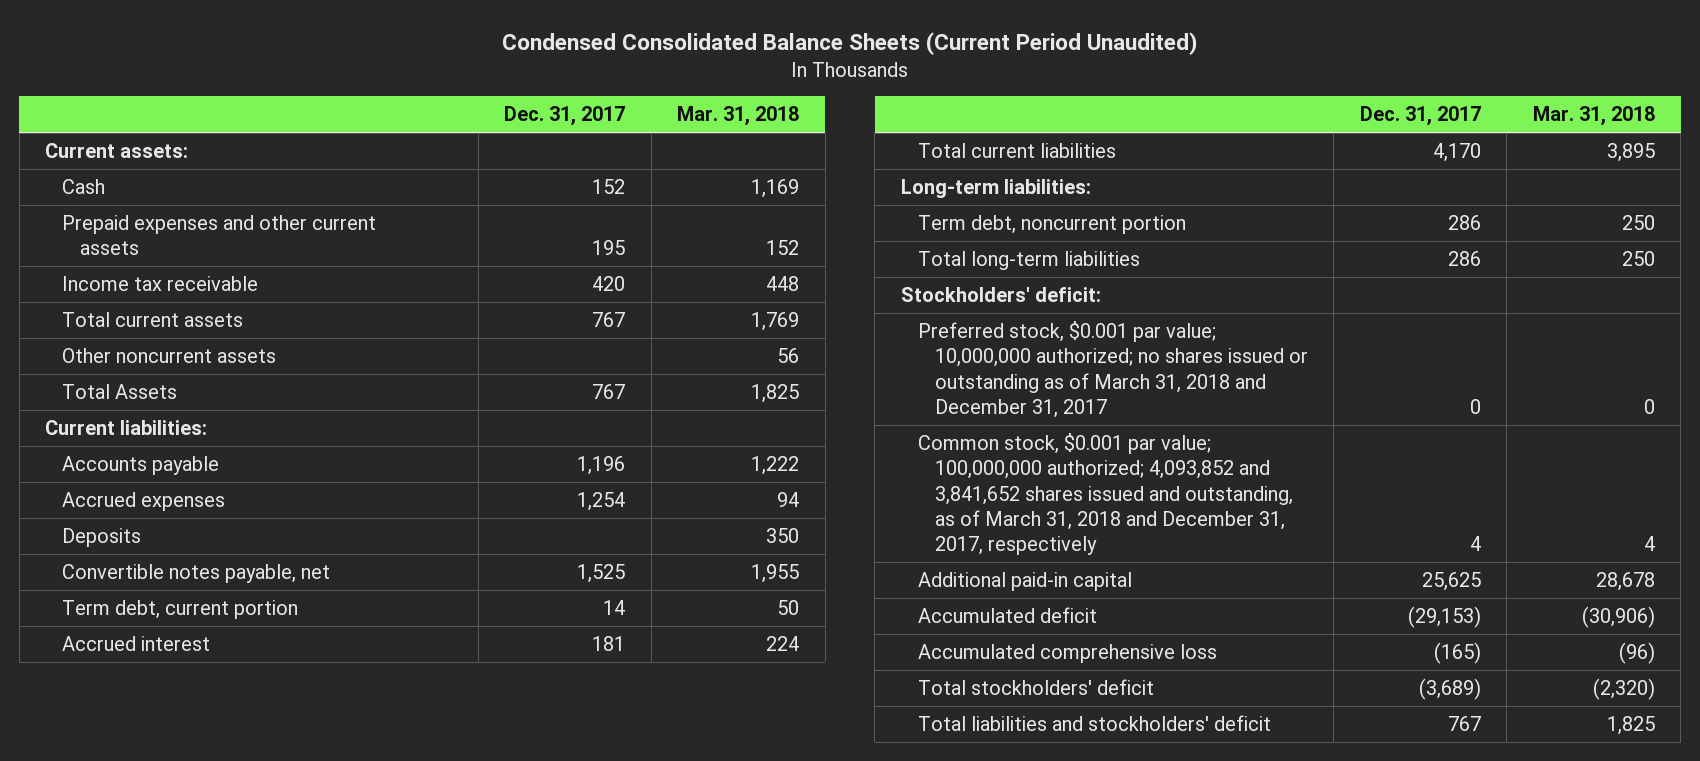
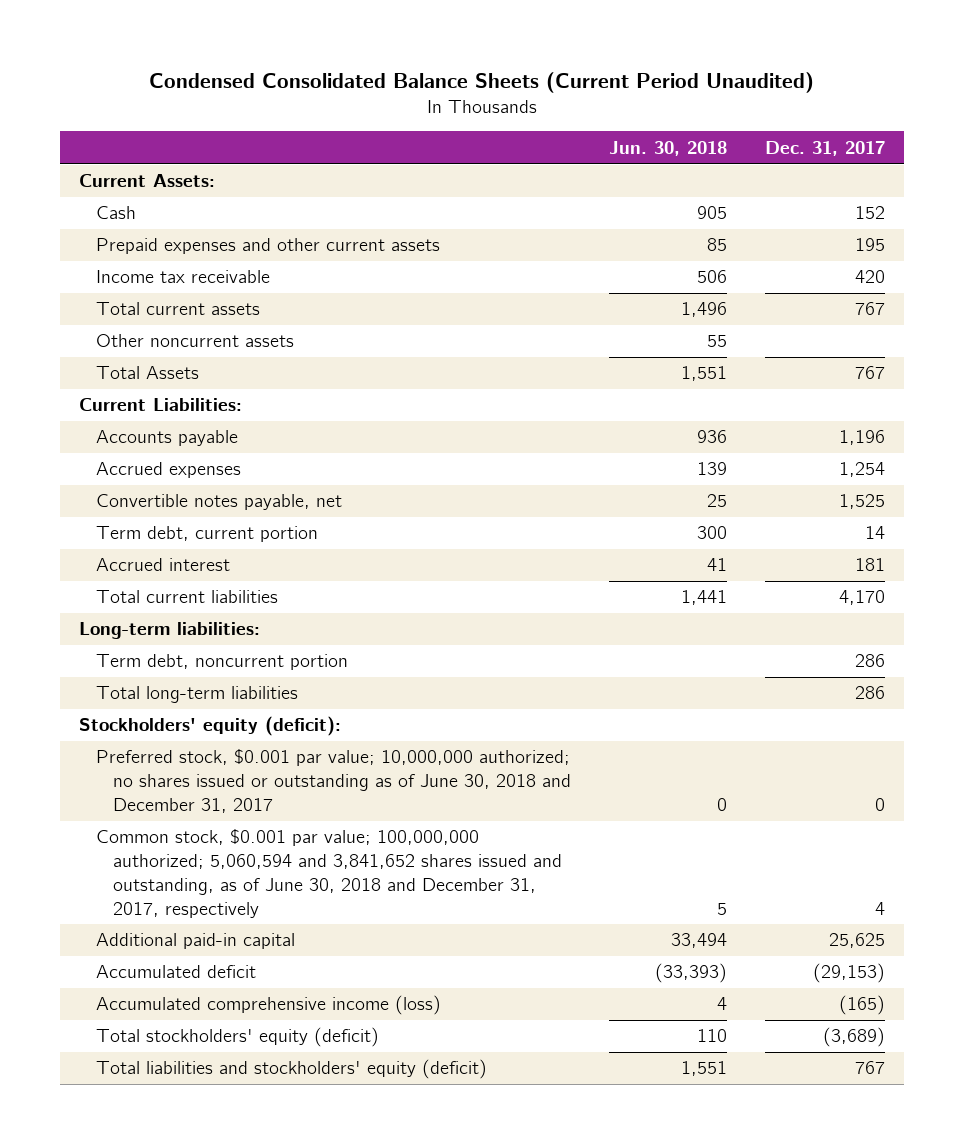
[677,106,800,127] Mar. 31, 2018 -> none
none -> [609,140,728,156] Jun. 30, 2018
[45,143,189,159] Current assets: -> [79,174,216,188] Current Assets:
[45,420,208,436] Current liabilities: -> [79,398,243,412] Current Liabilities:
[62,528,142,548] Deposits -> none
[900,287,1101,303] Stockholders' deficit: -> [79,716,342,737] Stockholders' equity (deficit):
[917,321,1309,418] Preferred stock, $0.001 par value; 10,000,000 authorized; no shares issued or outstanding as of March 31, 2018 and December 31, 2017 -> [96,749,572,813] Preferred stock, $0.001 par value; 10,000,000 authorized; no shares issued or outstanding as of June 30, 2018 and December 31, 2017
[917,433,1294,556] Common stock, $0.001 par value; 100,000,000 authorized; 4,093,852 and 3,841,652 shares issued and outstanding, as of March 31, 2018 and December 31, 2017, respectively -> [96,829,563,918] Common stock, $0.001 par value; 100,000,000 authorized; 5,060,594 and 3,841,652 shares issued and outstanding, as of June 30, 2018 and December 31, 2017, respectively
[917,644,1217,664] Accumulated comprehensive loss -> [96,995,442,1016] Accumulated comprehensive income (loss)
[917,679,1154,696] Total stockholders' deficit -> [96,1027,380,1048] Total stockholders' equity (deficit)
[917,715,1271,732] Total liabilities and stockholders' deficit -> [96,1059,488,1080] Total liabilities and stockholders' equity (deficit)

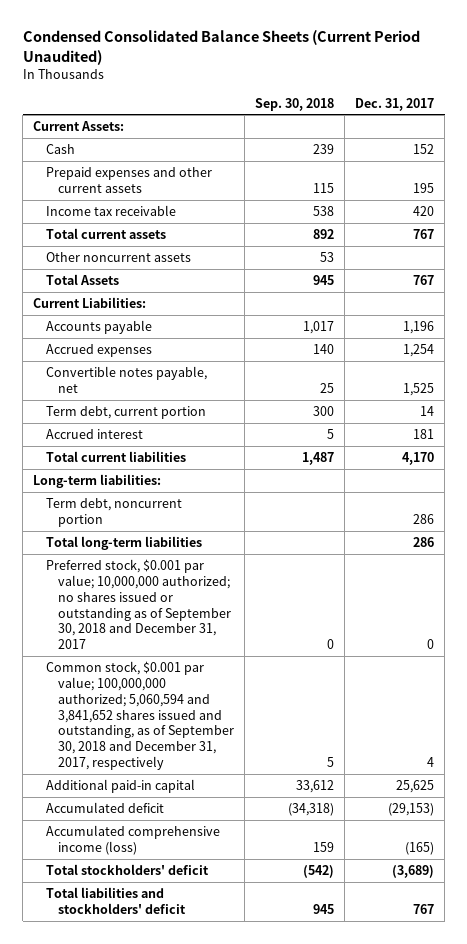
[609,140,728,156] Jun. 30, 2018 -> none
none -> [255,97,335,111] Sep. 30, 2018
[79,716,342,737] Stockholders' equity (deficit): -> none
[96,749,572,813] Preferred stock, $0.001 par value; 10,000,000 authorized; no shares issued or outstanding as of June 30, 2018 and December 31, 2017 -> [45,559,232,650] Preferred stock, $0.001 par value; 10,000,000 authorized; no shares issued or outstanding as of September 30, 2018 and December 31, 2017
[96,829,563,918] Common stock, $0.001 par value; 100,000,000 authorized; 5,060,594 and 3,841,652 shares issued and outstanding, as of June 30, 2018 and December 31, 2017, respectively -> [45,661,235,771] Common stock, $0.001 par value; 100,000,000 authorized; 5,060,594 and 3,841,652 shares issued and outstanding, as of September 30, 2018 and December 31, 2017, respectively
[96,1027,380,1048] Total stockholders' equity (deficit) -> [45,864,209,876] Total stockholders' deficit
[96,1059,488,1080] Total liabilities and stockholders' equity (deficit) -> [45,887,187,914] Total liabilities and stockholders' deficit

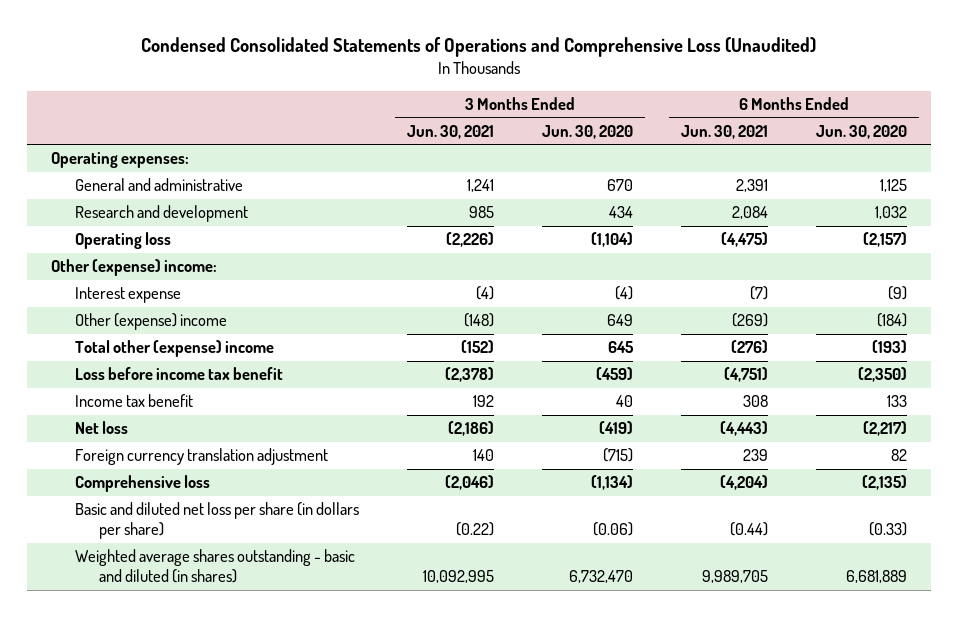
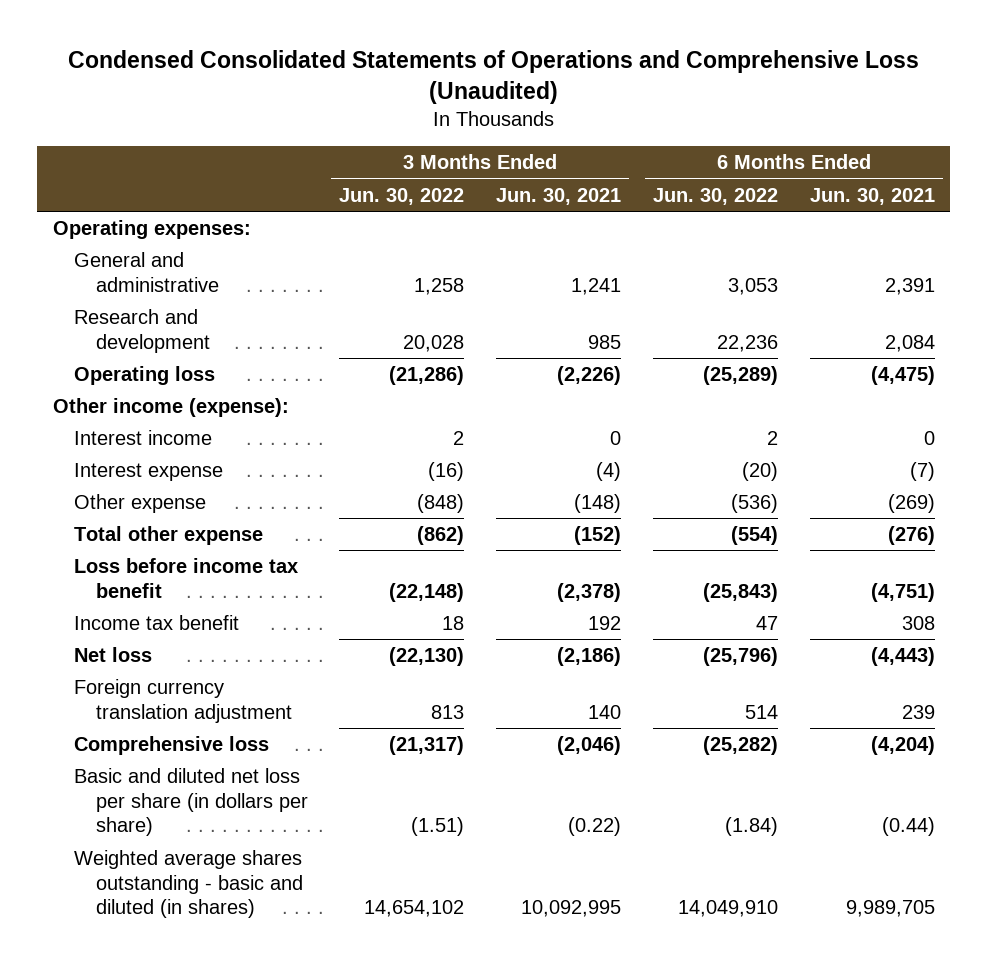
[542,124,634,139] Jun. 30, 2020 -> none
[816,124,908,139] Jun. 30, 2020 -> none
none -> [339,187,465,205] Jun. 30, 2022
none -> [652,187,778,205] Jun. 30, 2022
[51,259,218,277] Other (expense) income: -> [53,398,290,418] Other income (expense):
none -> [74,430,213,446] Interest income
[75,313,228,331] Other (expense) income -> [74,494,207,514] Other expense
[75,340,275,358] Total other (expense) income -> [74,526,264,546] Total other expense

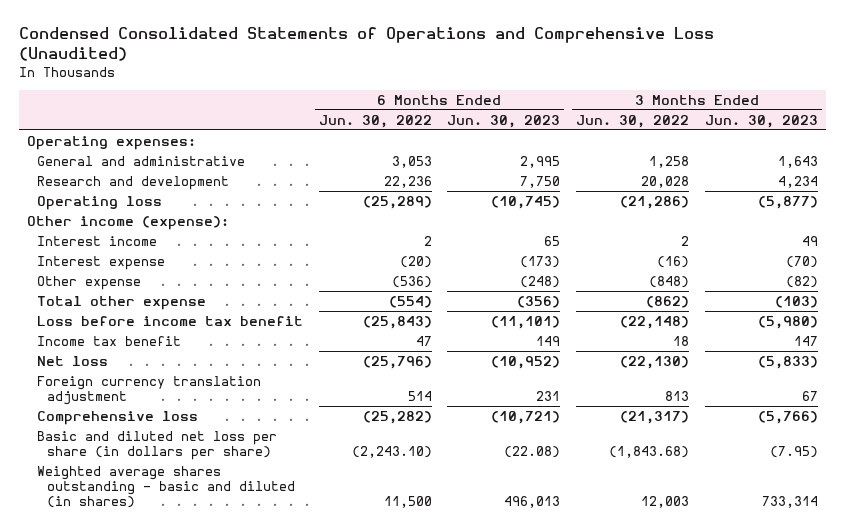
[496,187,622,205] Jun. 30, 2021 -> none
[809,187,935,205] Jun. 30, 2021 -> none
none -> [447,114,561,128] Jun. 30, 2023
none -> [704,114,818,128] Jun. 30, 2023
[411,817,465,837] (1.51) -> [609,446,690,459] (1,843.68)
[724,817,778,837] (1.84) -> [351,446,432,459] (2,243.10)
[364,900,465,918] 14,654,102 -> [641,496,690,509] 12,003
[677,900,778,918] 14,049,910 -> [383,496,432,509] 11,500

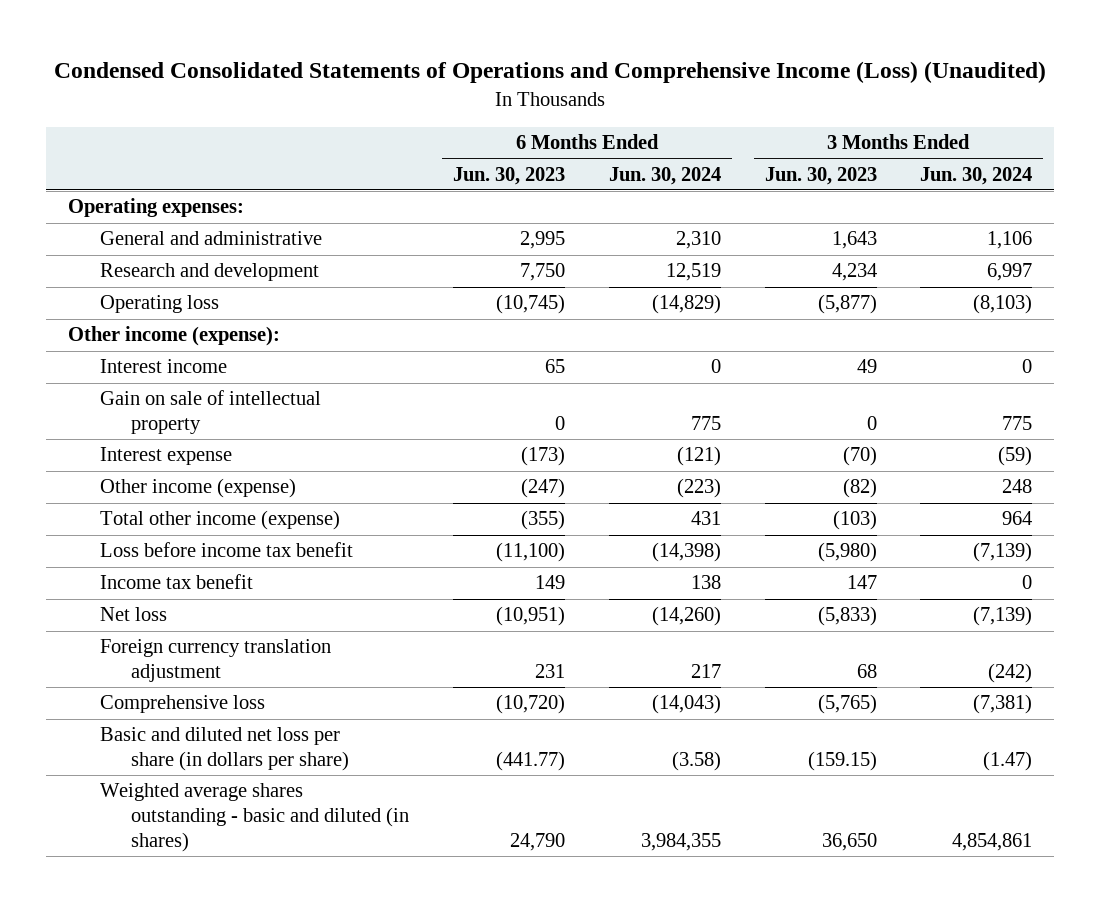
[18,27,714,62] Condensed Consolidated Statements of Operations and Comprehensive Loss (Unaudited) -> [54,61,1047,84] Condensed Consolidated Statements of Operations and Comprehensive Income (Loss) (Unaudited)
[318,114,432,128] Jun. 30, 2022 -> none
[576,114,690,128] Jun. 30, 2022 -> none
none -> [608,166,721,185] Jun. 30, 2024
none -> [920,166,1033,185] Jun. 30, 2024
none -> [99,390,321,435] Gain on sale of intellectual property
[36,275,141,290] Other expense -> [99,478,296,499] Other income (expense)
[520,275,561,288] (248) -> [521,478,566,499] (247)
[36,295,206,310] Total other expense -> [99,510,340,531] Total other income (expense)
[517,295,561,308] (356) -> [521,510,566,531] (355)
[491,315,561,329] (11,101) -> [496,542,566,563] (11,100)
[491,355,561,369] (10,952) -> [496,606,566,627] (10,951)
[801,391,818,402] 67 -> [856,664,877,679] 68
[491,410,561,424] (10,721) -> [496,694,566,715] (10,720)
[757,410,818,424] (5,766) -> [817,694,877,715] (5,765)
[504,446,561,459] (22.08) -> [496,751,566,772] (441.77)
[769,446,818,459] (7.95) -> [807,751,877,772] (159.15)
[504,496,561,509] 496,013 -> [510,833,566,852] 24,790
[761,496,818,509] 733,314 -> [821,833,877,852] 36,650

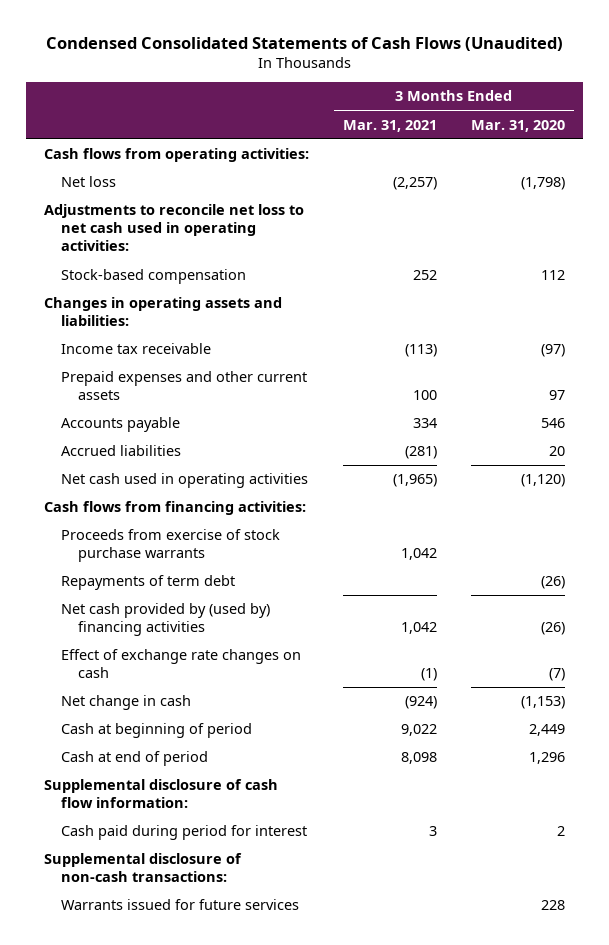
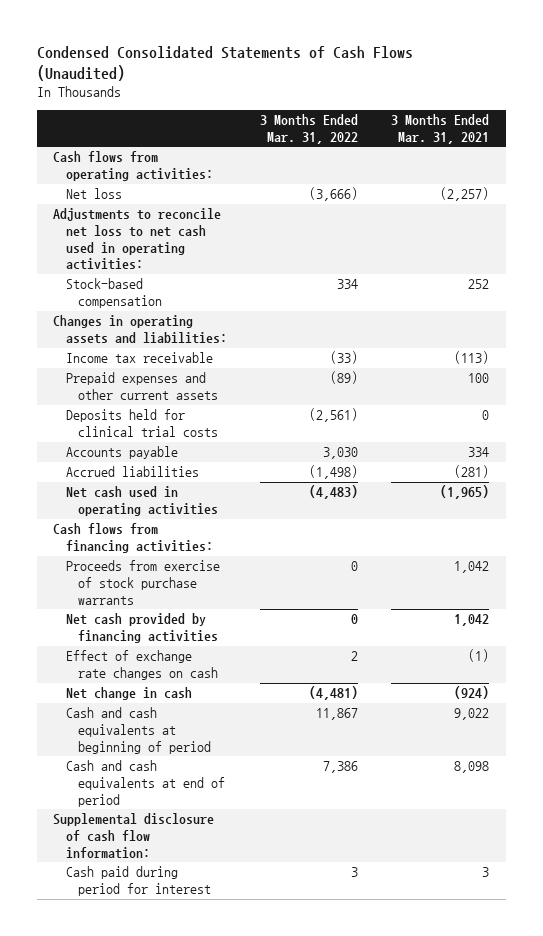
[471,119,566,132] Mar. 31, 2020 -> none
none -> [260,114,359,144] 3 Months Ended Mar. 31, 2022
none -> [65,409,218,437] Deposits held for clinical trial costs
[60,575,235,591] Repayments of term debt -> none
[60,603,270,637] Net cash provided by (used by) financing activities -> [65,613,218,643] Net cash provided by financing activities
[60,723,252,739] Cash at beginning of period -> [65,707,211,754] Cash and cash equivalents at beginning of period
[60,751,208,767] Cash at end of period -> [65,760,225,807] Cash and cash equivalents at end of period
[43,853,242,883] Supplemental disclosure of non-cash transactions: -> none
[60,899,299,911] Warrants issued for future services -> none

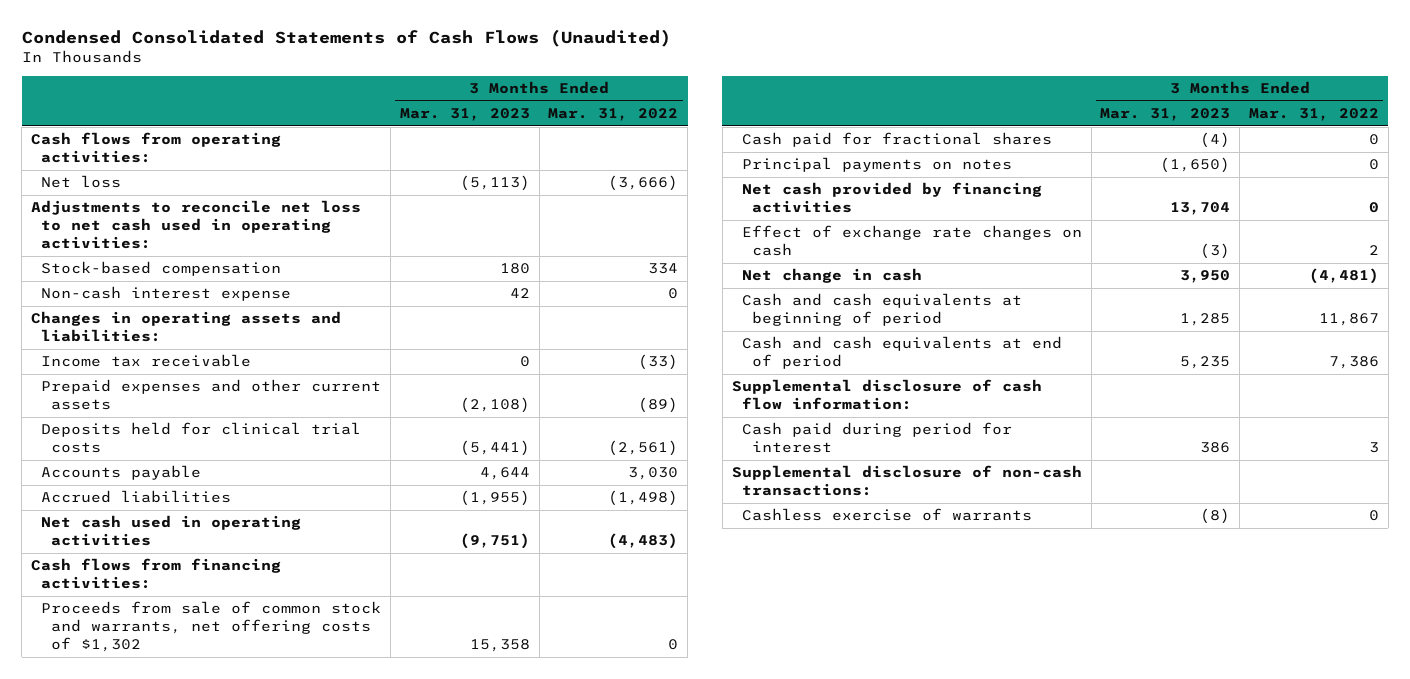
[391,114,490,144] 3 Months Ended Mar. 31, 2021 -> none
none -> [399,108,530,122] Mar. 31, 2023
none -> [41,286,292,302] Non-cash interest expense
[65,560,220,605] Proceeds from exercise of stock purchase warrants -> none
none -> [41,601,382,653] Proceeds from sale of common stock and warrants, net offering costs of $1,302
none -> [741,132,1052,148] Cash paid for fractional shares
none -> [741,157,1012,173] Principal payments on notes
none -> [731,465,1082,497] Supplemental disclosure of non-cash transactions:
none -> [741,508,1032,522] Cashless exercise of warrants

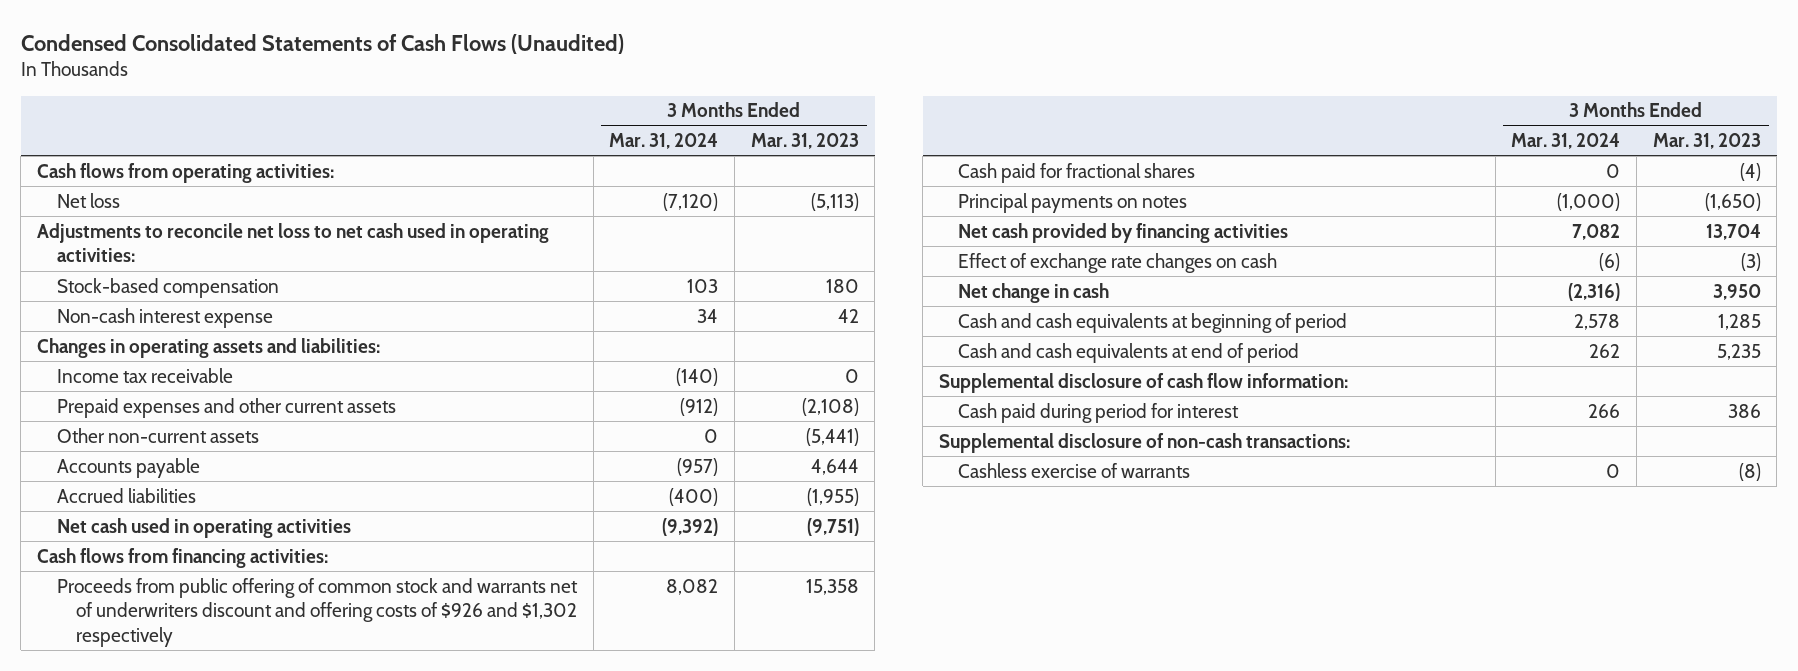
[548,108,679,122] Mar. 31, 2022 -> none
none -> [609,132,719,149] Mar. 31, 2024
[41,422,362,454] Deposits held for clinical trial costs -> [56,427,259,443] Other non-current assets
[41,601,382,653] Proceeds from sale of common stock and warrants, net offering costs of $1,302 -> [56,577,578,648] Proceeds from public offering of common stock and warrants net of underwriters discount and offering costs of $926 and $1,302 respectively

